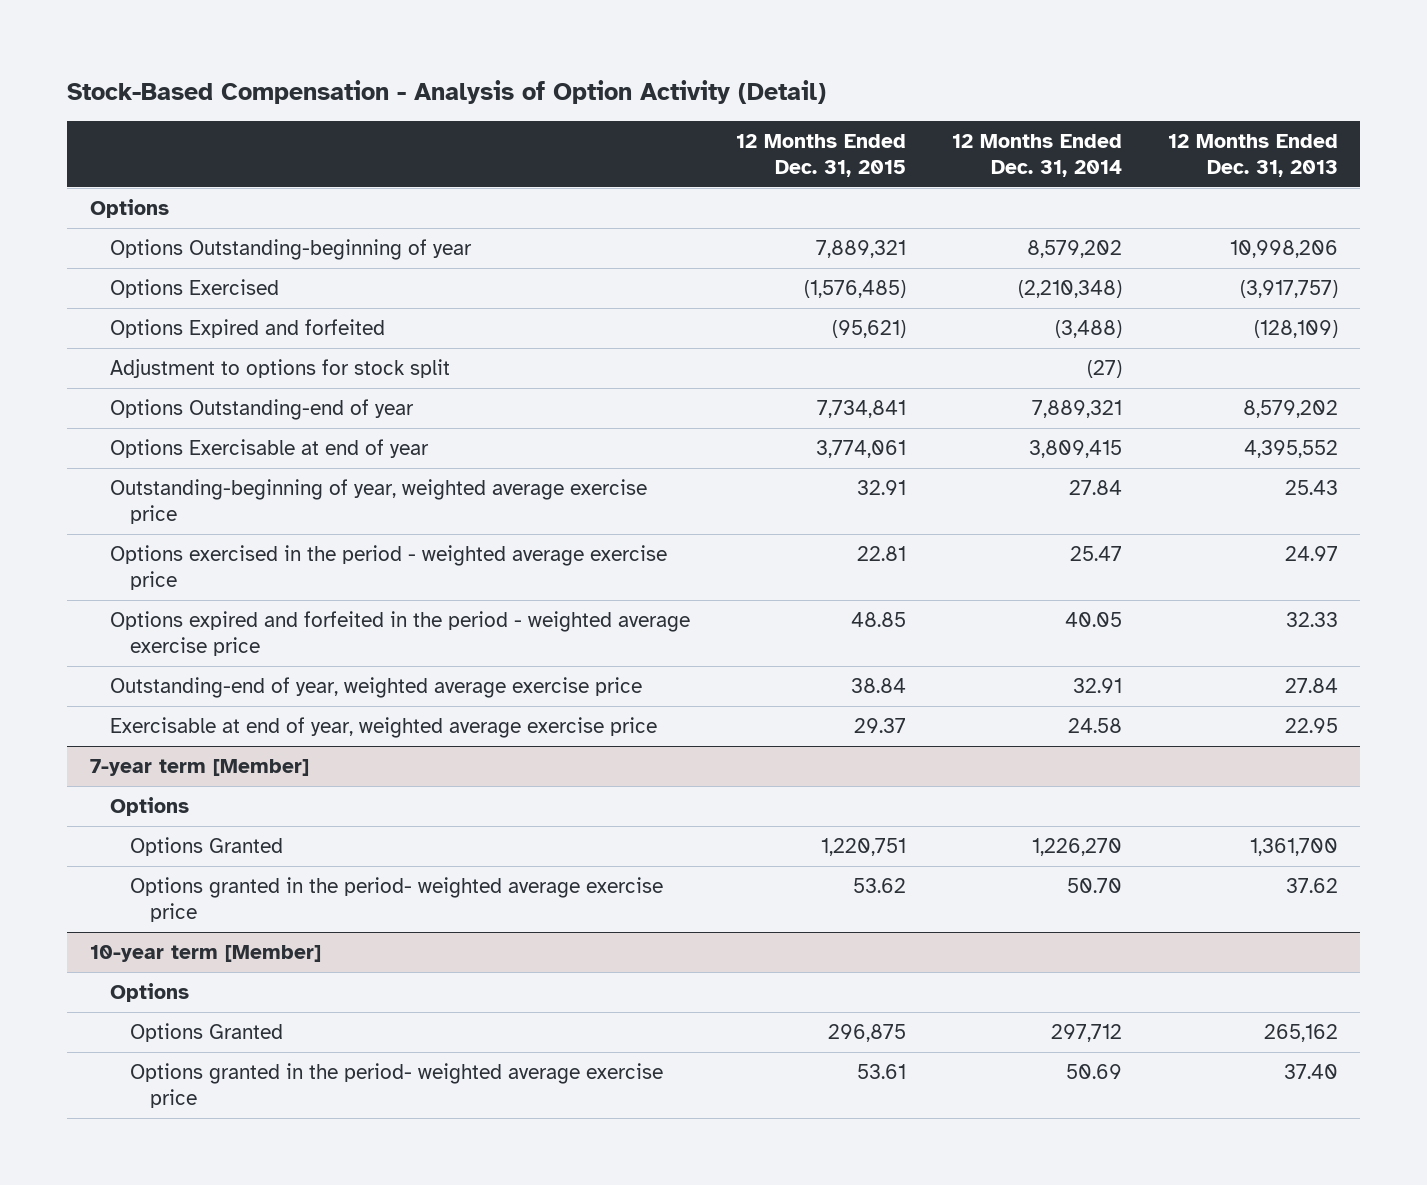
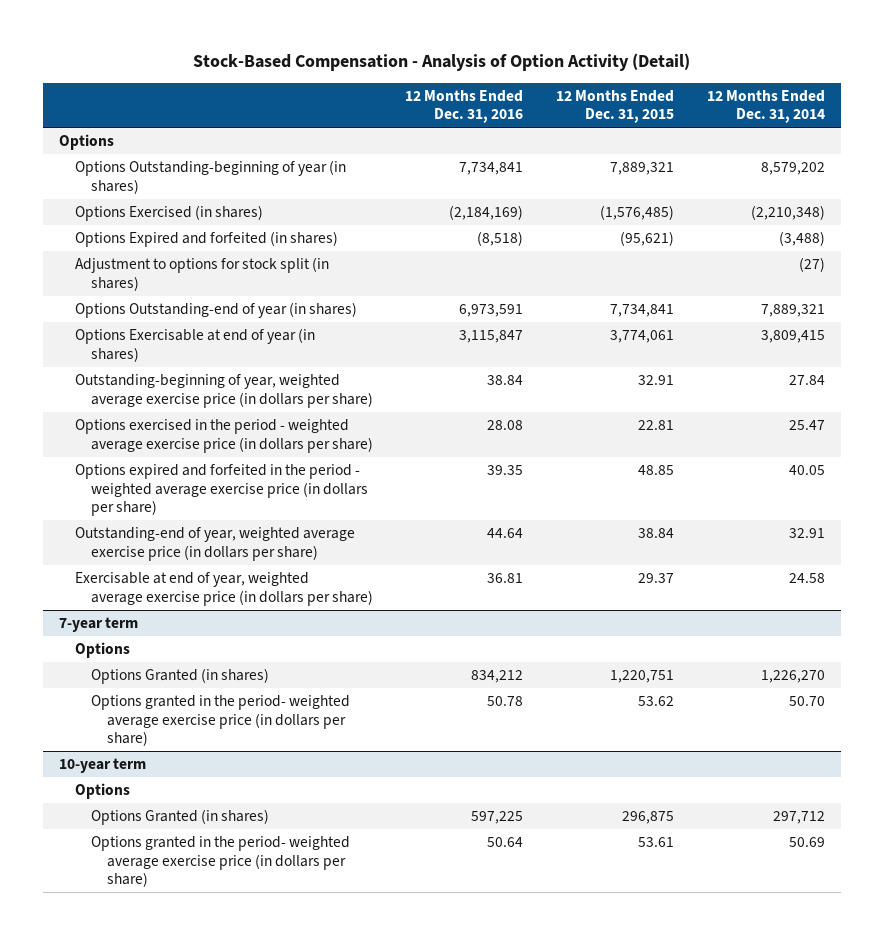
[1167,134,1338,177] 12 Months Ended Dec. 31, 2013 -> none
none -> [405,90,524,124] 12 Months Ended Dec. 31, 2016
[110,239,473,261] Options Outstanding-beginning of year -> [75,160,347,194] Options Outstanding-beginning of year (in shares)
[110,279,280,299] Options Exercised -> [75,205,264,222] Options Exercised (in shares)
[110,319,386,339] Options Expired and forfeited -> [75,231,339,248] Options Expired and forfeited (in shares)
[110,359,451,379] Adjustment to options for stock split -> [75,257,330,291] Adjustment to options for stock split (in shares)
[110,399,415,421] Options Outstanding-end of year -> [75,302,358,319] Options Outstanding-end of year (in shares)
[110,439,430,459] Options Exercisable at end of year -> [75,328,316,362] Options Exercisable at end of year (in shares)
[110,479,648,524] Outstanding-beginning of year, weighted average exercise price -> [75,374,373,408] Outstanding-beginning of year, weighted average exercise price (in dollars per share)
[110,545,668,590] Options exercised in the period - weighted average exercise price -> [75,419,373,453] Options exercised in the period - weighted average exercise price (in dollars per share)
[110,611,691,656] Options expired and forfeited in the period - weighted average exercise price -> [75,464,368,517] Options expired and forfeited in the period - weighted average exercise price (in dollars per share)
[110,677,643,699] Outstanding-end of year, weighted average exercise price -> [75,527,356,561] Outstanding-end of year, weighted average exercise price (in dollars per share)
[110,717,658,739] Exercisable at end of year, weighted average exercise price -> [75,572,373,606] Exercisable at end of year, weighted average exercise price (in dollars per share)
[89,759,309,777] 7-year term [Member] -> [59,617,139,633] 7-year term
[130,837,284,857] Options Granted -> [90,668,269,685] Options Granted (in shares)
[130,877,664,922] Options granted in the period- weighted average exercise price -> [90,695,350,747] Options granted in the period- weighted average exercise price (in dollars per share)
[89,945,321,963] 10-year term [Member] -> [59,758,147,774] 10-year term
[130,1023,284,1043] Options Granted -> [90,809,269,826] Options Granted (in shares)
[130,1063,664,1108] Options granted in the period- weighted average exercise price -> [90,836,350,888] Options granted in the period- weighted average exercise price (in dollars per share)

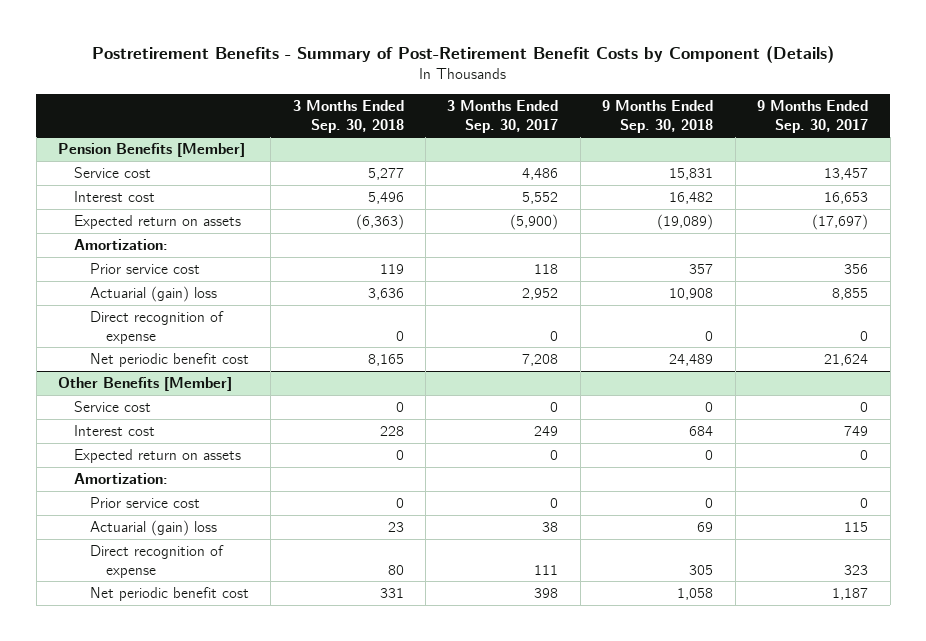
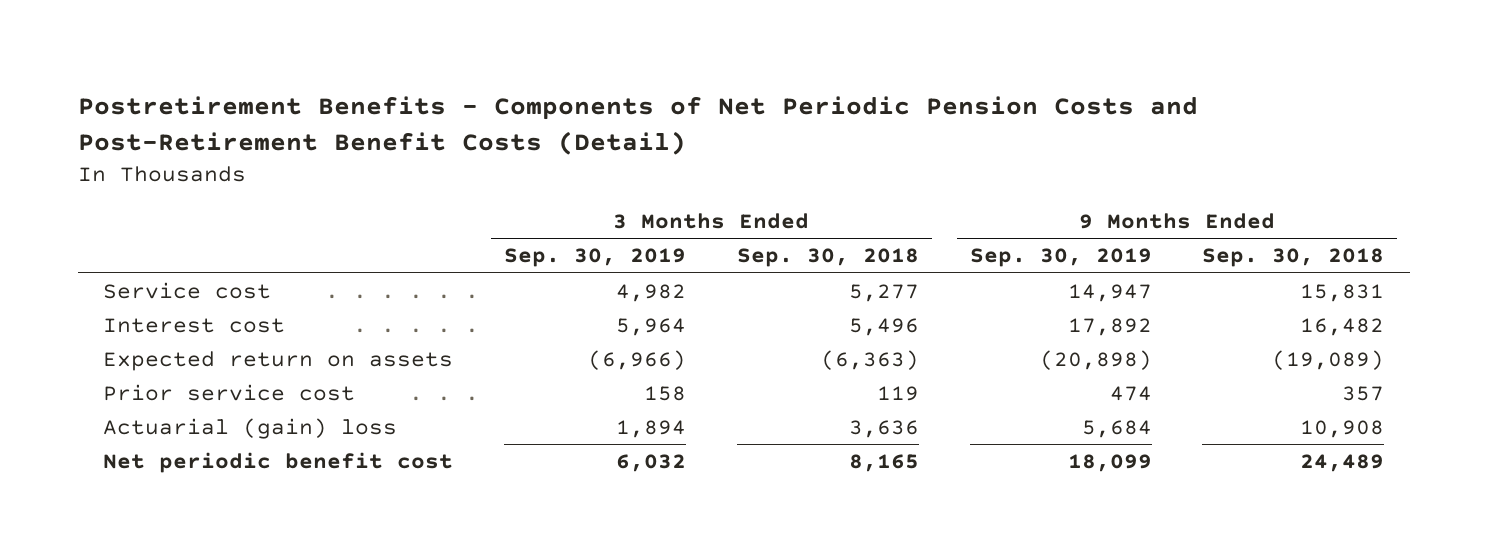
[92,46,835,64] Postretirement Benefits - Summary of Post-Retirement Benefit Costs by Component (Details) -> [77,95,1198,155] Postretirement Benefits - Components of Net Periodic Pension Costs and Post-Retirement Benefit Costs (Detail)
[447,99,559,133] 3 Months Ended Sep. 30, 2017 -> none
[757,99,869,133] 9 Months Ended Sep. 30, 2017 -> none
none -> [504,248,687,268] Sep. 30, 2019
none -> [969,248,1152,268] Sep. 30, 2019
[58,142,246,157] Pension Benefits [Member] -> none
[73,238,168,250] Amortization: -> none
[89,310,224,344] Direct recognition of expense -> none
[58,376,233,391] Other Benefits [Member] -> none
[73,400,151,412] Service cost -> none
[73,424,155,436] Interest cost -> none
[73,448,241,463] Expected return on assets -> none
[73,472,168,484] Amortization: -> none
[89,496,200,508] Prior service cost -> none
[89,519,217,536] Actuarial (gain) loss -> none
[89,544,224,578] Direct recognition of expense -> none
[89,586,249,601] Net periodic benefit cost -> none

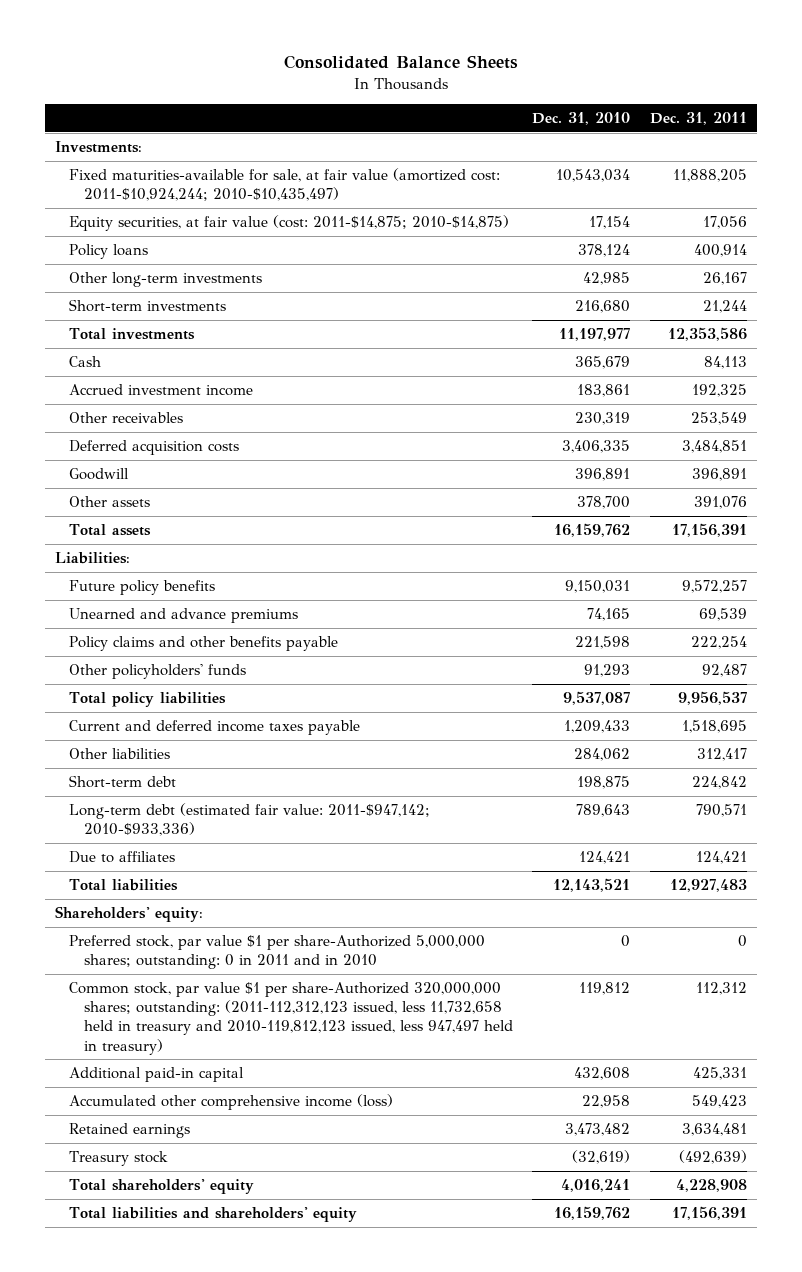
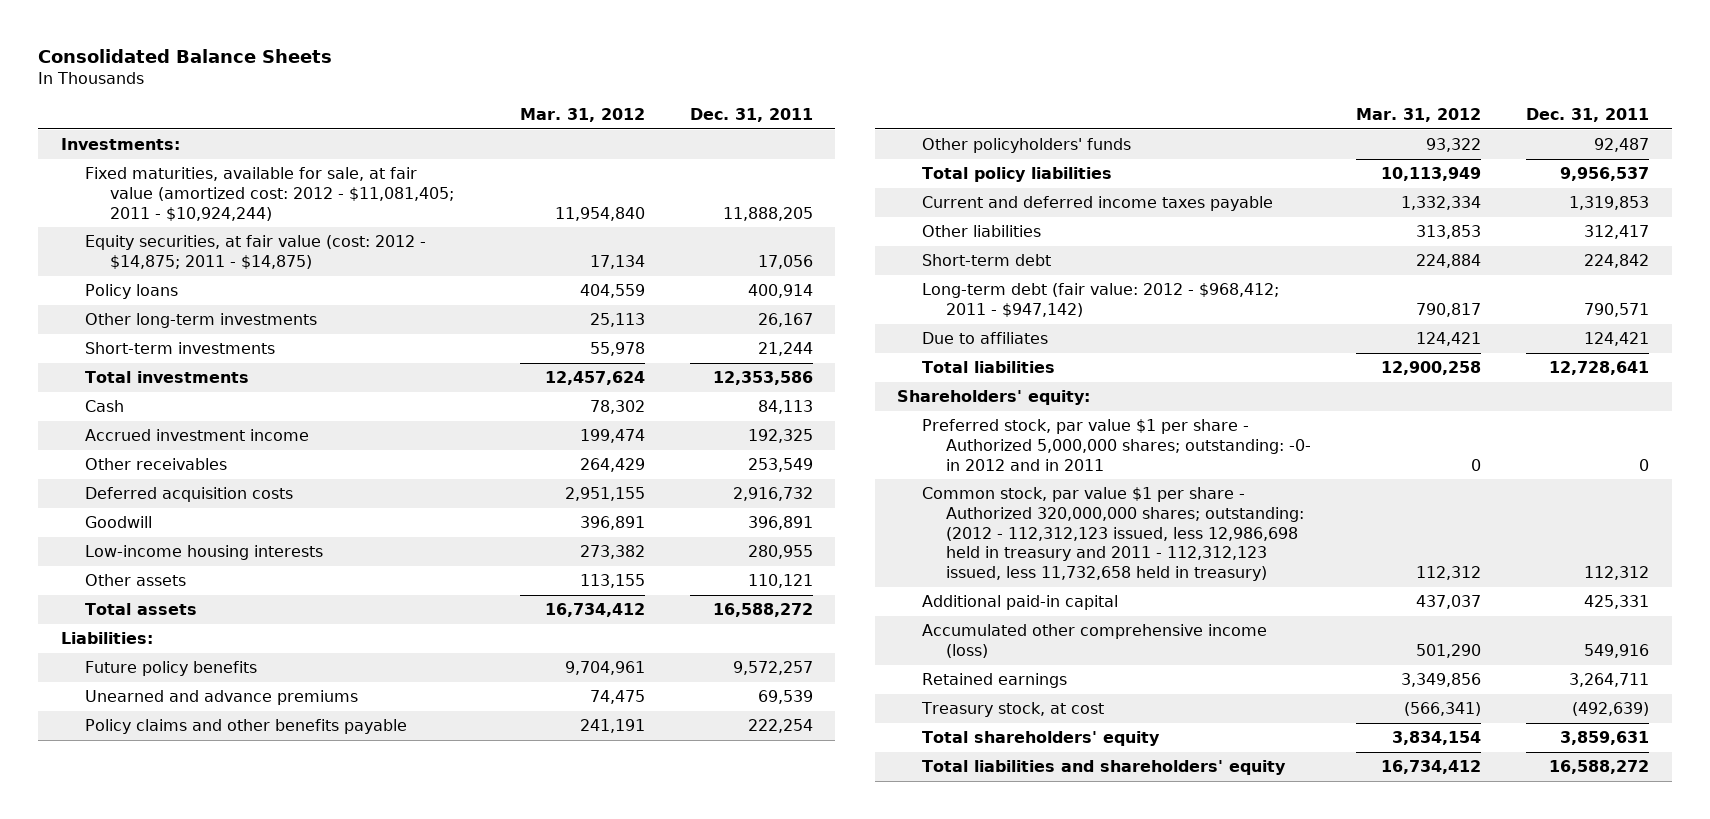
[532,112,631,126] Dec. 31, 2010 -> none
none -> [519,107,645,122] Mar. 31, 2012
[69,168,501,202] Fixed maturities-available for sale, at fair value (amortized cost: 2011-$10,924,244; 2010-$10,435,497) -> [85,167,454,221] Fixed maturities, available for sale, at fair value (amortized cost: 2012 - $11,081,405; 2011 - $10,924,244)
[69,215,510,232] Equity securities, at fair value (cost: 2011-$14,875; 2010-$14,875) -> [85,235,427,269] Equity securities, at fair value (cost: 2012 - $14,875; 2011 - $14,875)
[681,440,747,454] 3,484,851 -> [732,487,813,502] 2,916,732
none -> [85,545,324,561] Low-income housing interests
[693,496,747,510] 391,076 -> [747,574,813,589] 110,121
[671,523,747,538] 17,156,391 -> [712,603,813,618] 16,588,272
[681,720,747,734] 1,518,695 -> [1569,196,1650,211] 1,319,853
[69,803,431,837] Long-term debt (estimated fair value: 2011-$947,142; 2010-$933,336) -> [921,283,1279,317] Long-term debt (fair value: 2012 - $968,412; 2011 - $947,142)
[669,879,747,893] 12,927,483 -> [1549,361,1650,376] 12,728,641
[69,935,486,970] Preferred stock, par value $1 per share-Authorized 5,000,000 shares; outstanding: 0 in 2011 and in 2010 -> [921,419,1312,471] Preferred stock, par value $1 per share - Authorized 5,000,000 shares; outstanding: -0- in 2012 and in 2011
[69,982,513,1055] Common stock, par value $1 per share-Authorized 320,000,000 shares; outstanding: (2011-112,312,123 issued, less 11,732,658 held in treasury and 2010-119,812,123 issued, less 947,497 held in treasury) -> [921,487,1305,582] Common stock, par value $1 per share - Authorized 320,000,000 shares; outstanding: (2012 - 112,312,123 issued, less 12,986,698 held in treasury and 2011 - 112,312,123 issued, less 11,732,658 held in treasury)
[691,1095,747,1109] 549,423 -> [1584,643,1650,658] 549,916
[681,1123,747,1137] 3,634,481 -> [1569,673,1650,688] 3,264,711
[69,1151,169,1167] Treasury stock -> [920,702,1104,718] Treasury stock, at cost
[675,1179,747,1193] 4,228,908 -> [1560,731,1650,746] 3,859,631
[671,1206,747,1221] 17,156,391 -> [1549,760,1650,775] 16,588,272

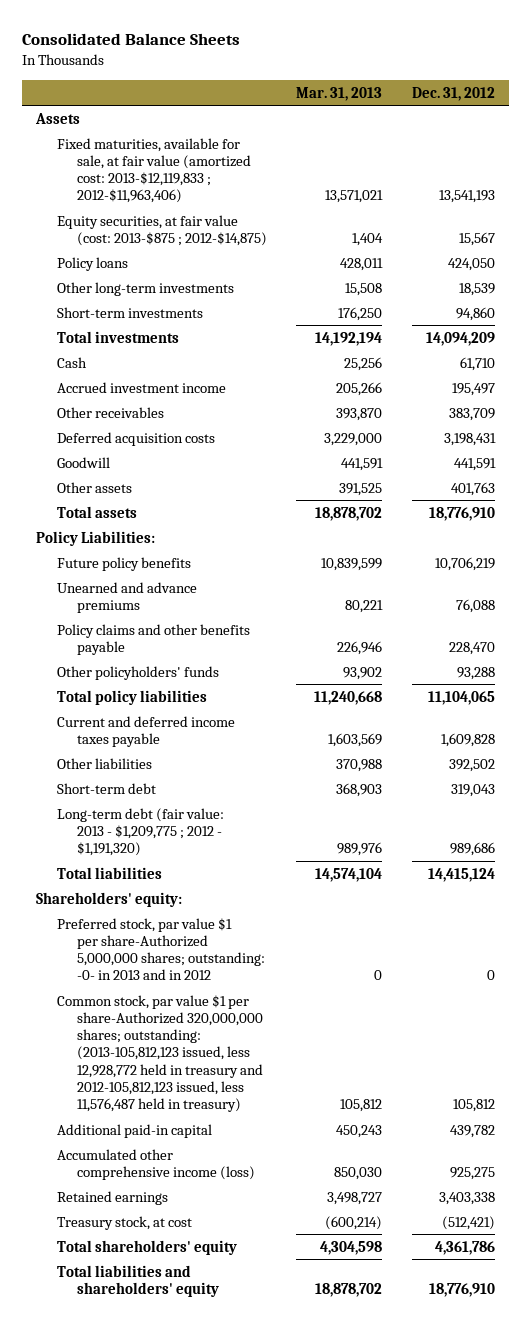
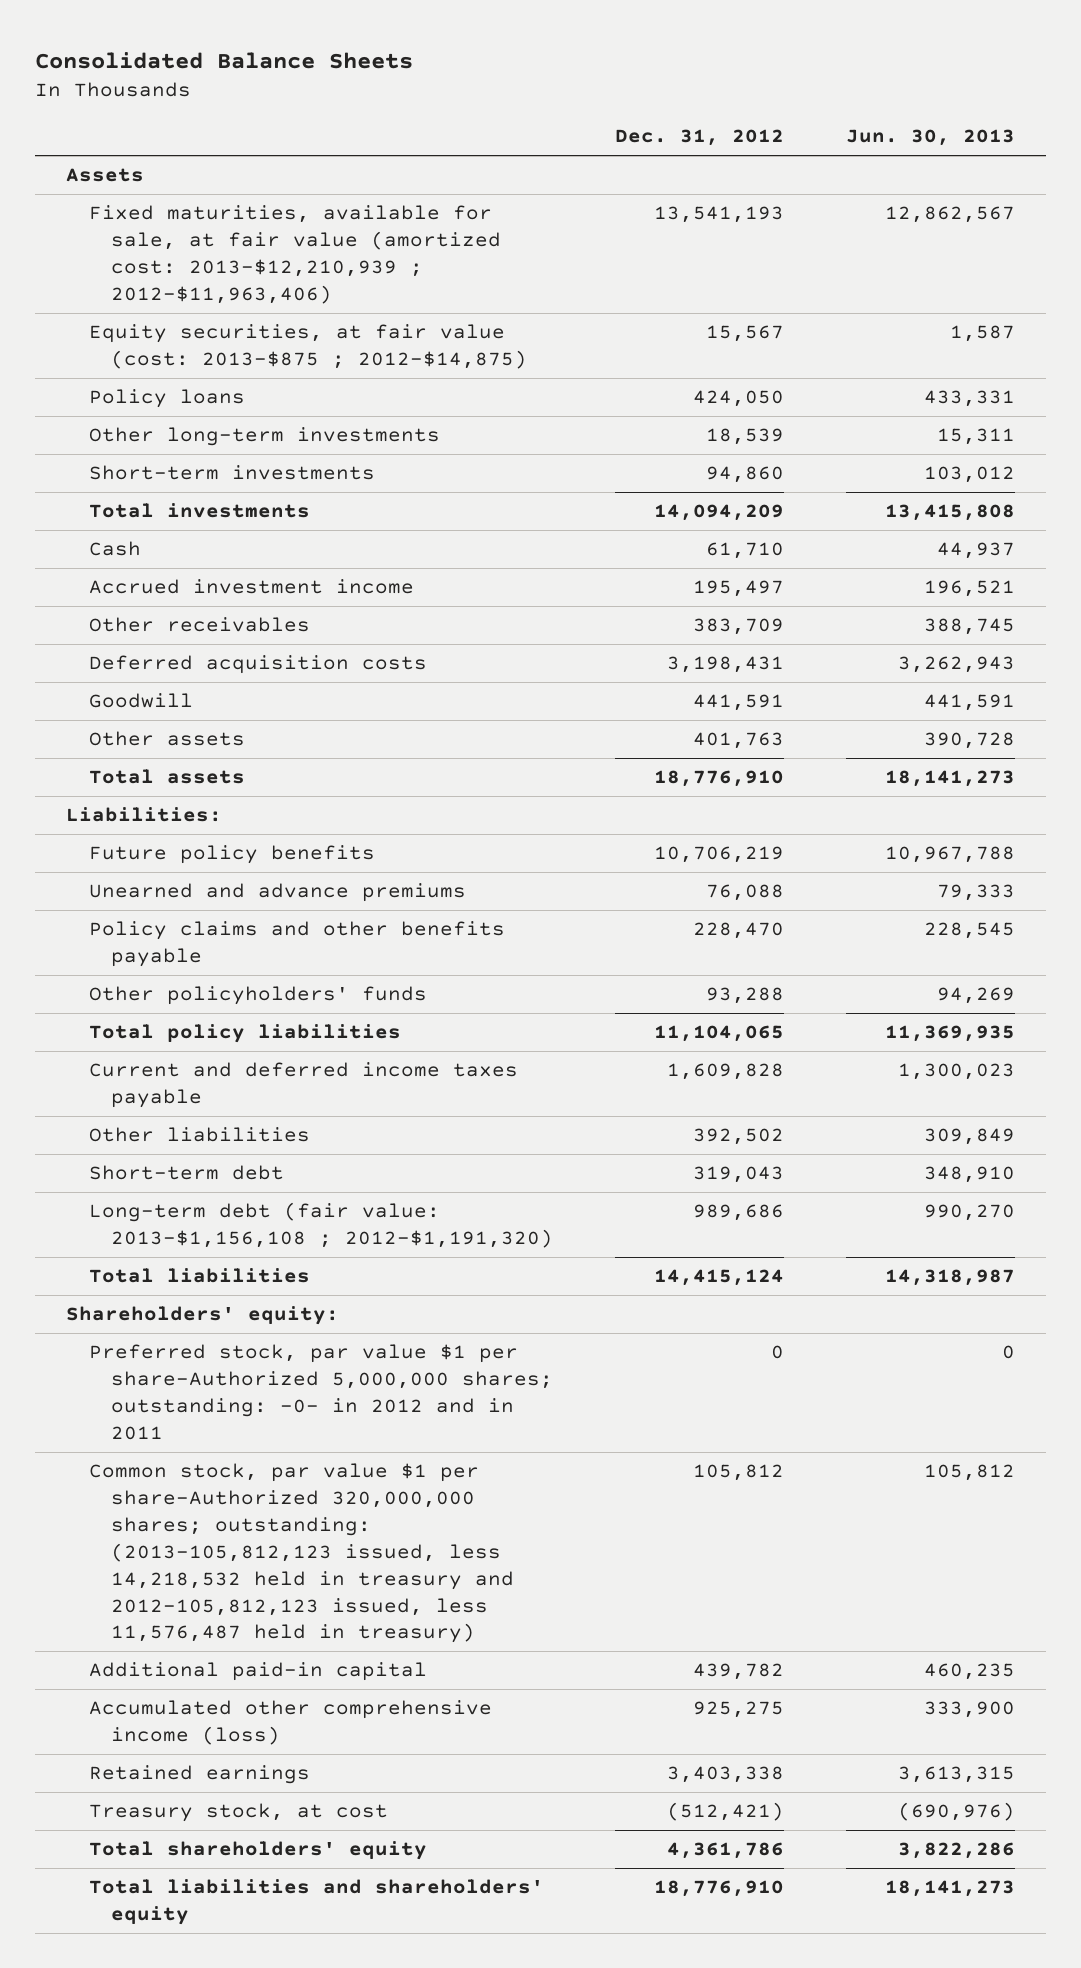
[296,86,383,101] Mar. 31, 2013 -> none
none -> [845,129,1015,147] Jun. 30, 2013
[56,137,252,204] Fixed maturities, available for sale, at fair value (amortized cost: 2013-$12,119,833 ; 2012-$11,963,406) -> [88,205,502,304] Fixed maturities, available for sale, at fair value (amortized cost: 2013-$12,210,939 ; 2012-$11,963,406)
[36,530,156,546] Policy Liabilities: -> [66,807,223,823] Liabilities:
[56,807,224,857] Long-term debt (fair value: 2013 - $1,209,775 ; 2012 - $1,191,320) -> [88,1202,554,1249] Long-term debt (fair value: 2013-$1,156,108 ; 2012-$1,191,320)
[56,917,266,981] Preferred stock, par value $1 per share-Authorized 5,000,000 shares; outstanding: -0- in 2013 and in 2012 -> [88,1344,554,1440] Preferred stock, par value $1 per share-Authorized 5,000,000 shares; outstanding: -0- in 2012 and in 2011
[56,994,264,1113] Common stock, par value $1 per share-Authorized 320,000,000 shares; outstanding: (2013-105,812,123 issued, less 12,928,772 held in treasury and 2012-105,812,123 issued, less 11,576,487 held in treasury) -> [88,1463,515,1644] Common stock, par value $1 per share-Authorized 320,000,000 shares; outstanding: (2013-105,812,123 issued, less 14,218,532 held in treasury and 2012-105,812,123 issued, less 11,576,487 held in treasury)

